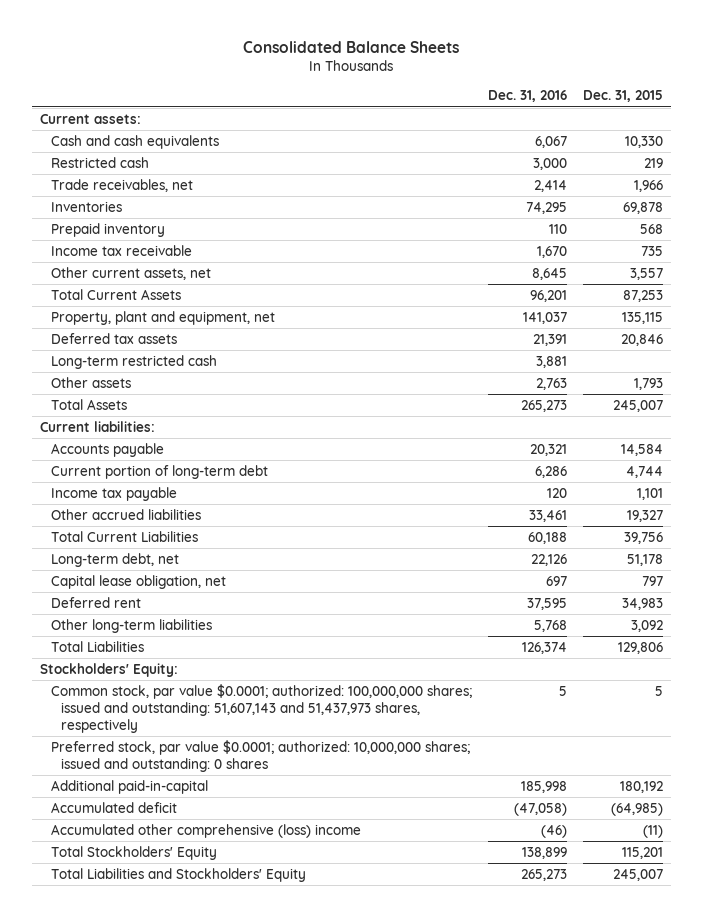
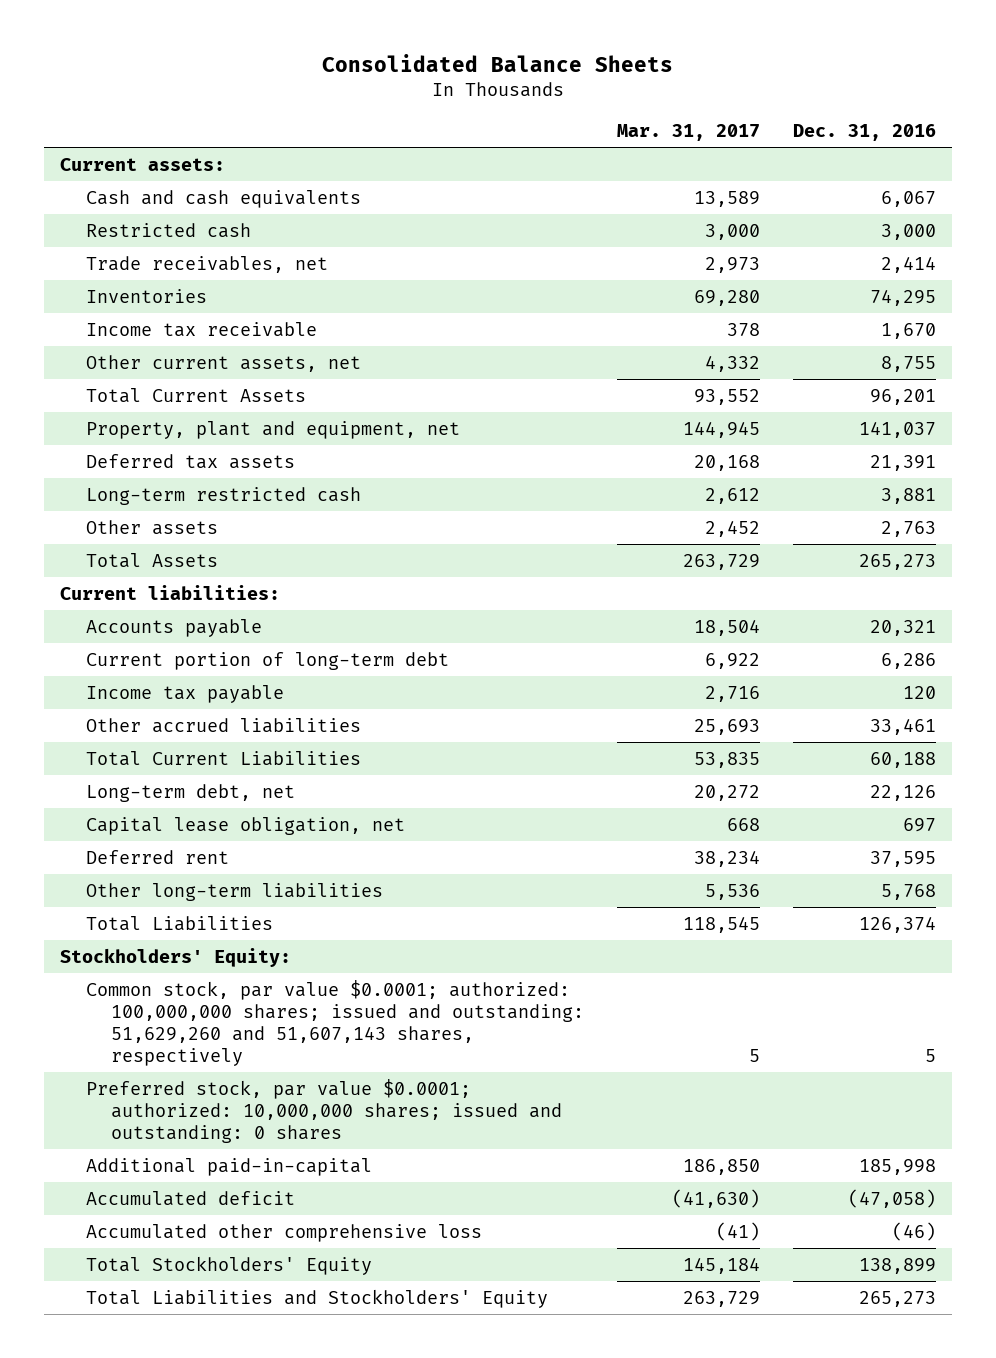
[582,90,663,103] Dec. 31, 2015 -> none
none -> [617,123,761,141] Mar. 31, 2017
[50,222,165,237] Prepaid inventory -> none
[531,267,567,280] 8,645 -> [881,356,937,373] 8,755
[50,683,472,733] Common stock, par value $0.0001; authorized: 100,000,000 shares; issued and outstanding: 51,607,143 and 51,437,973 shares, respectively -> [85,980,585,1066] Common stock, par value $0.0001; authorized: 100,000,000 shares; issued and outstanding: 51,629,260 and 51,607,143 shares, respectively
[50,823,361,838] Accumulated other comprehensive (loss) income -> [85,1224,482,1243] Accumulated other comprehensive loss

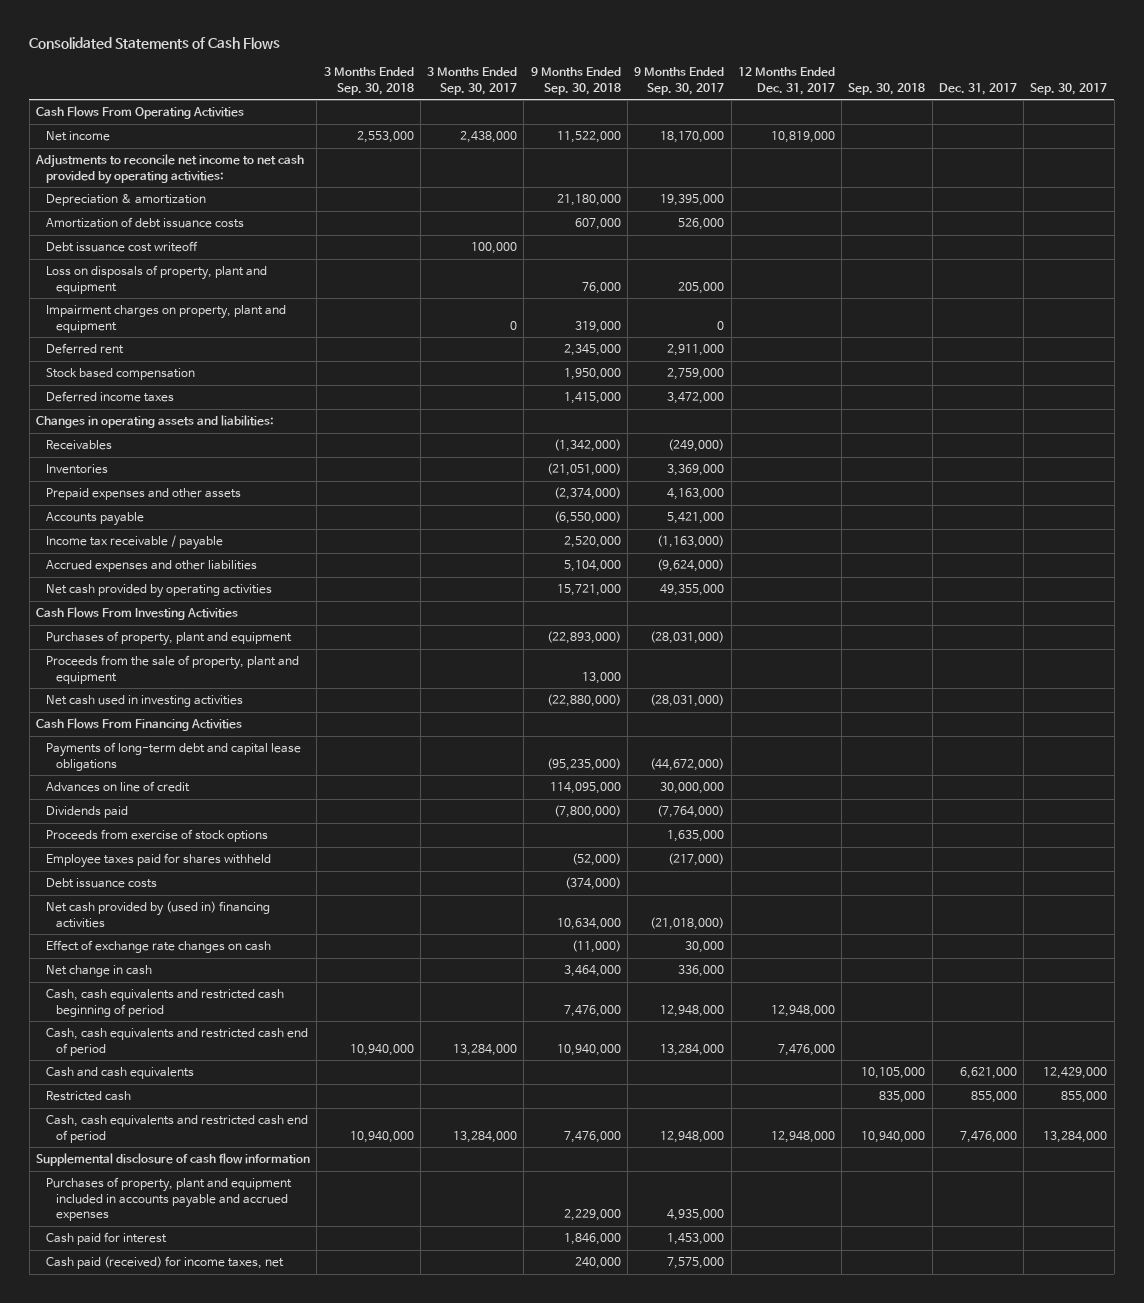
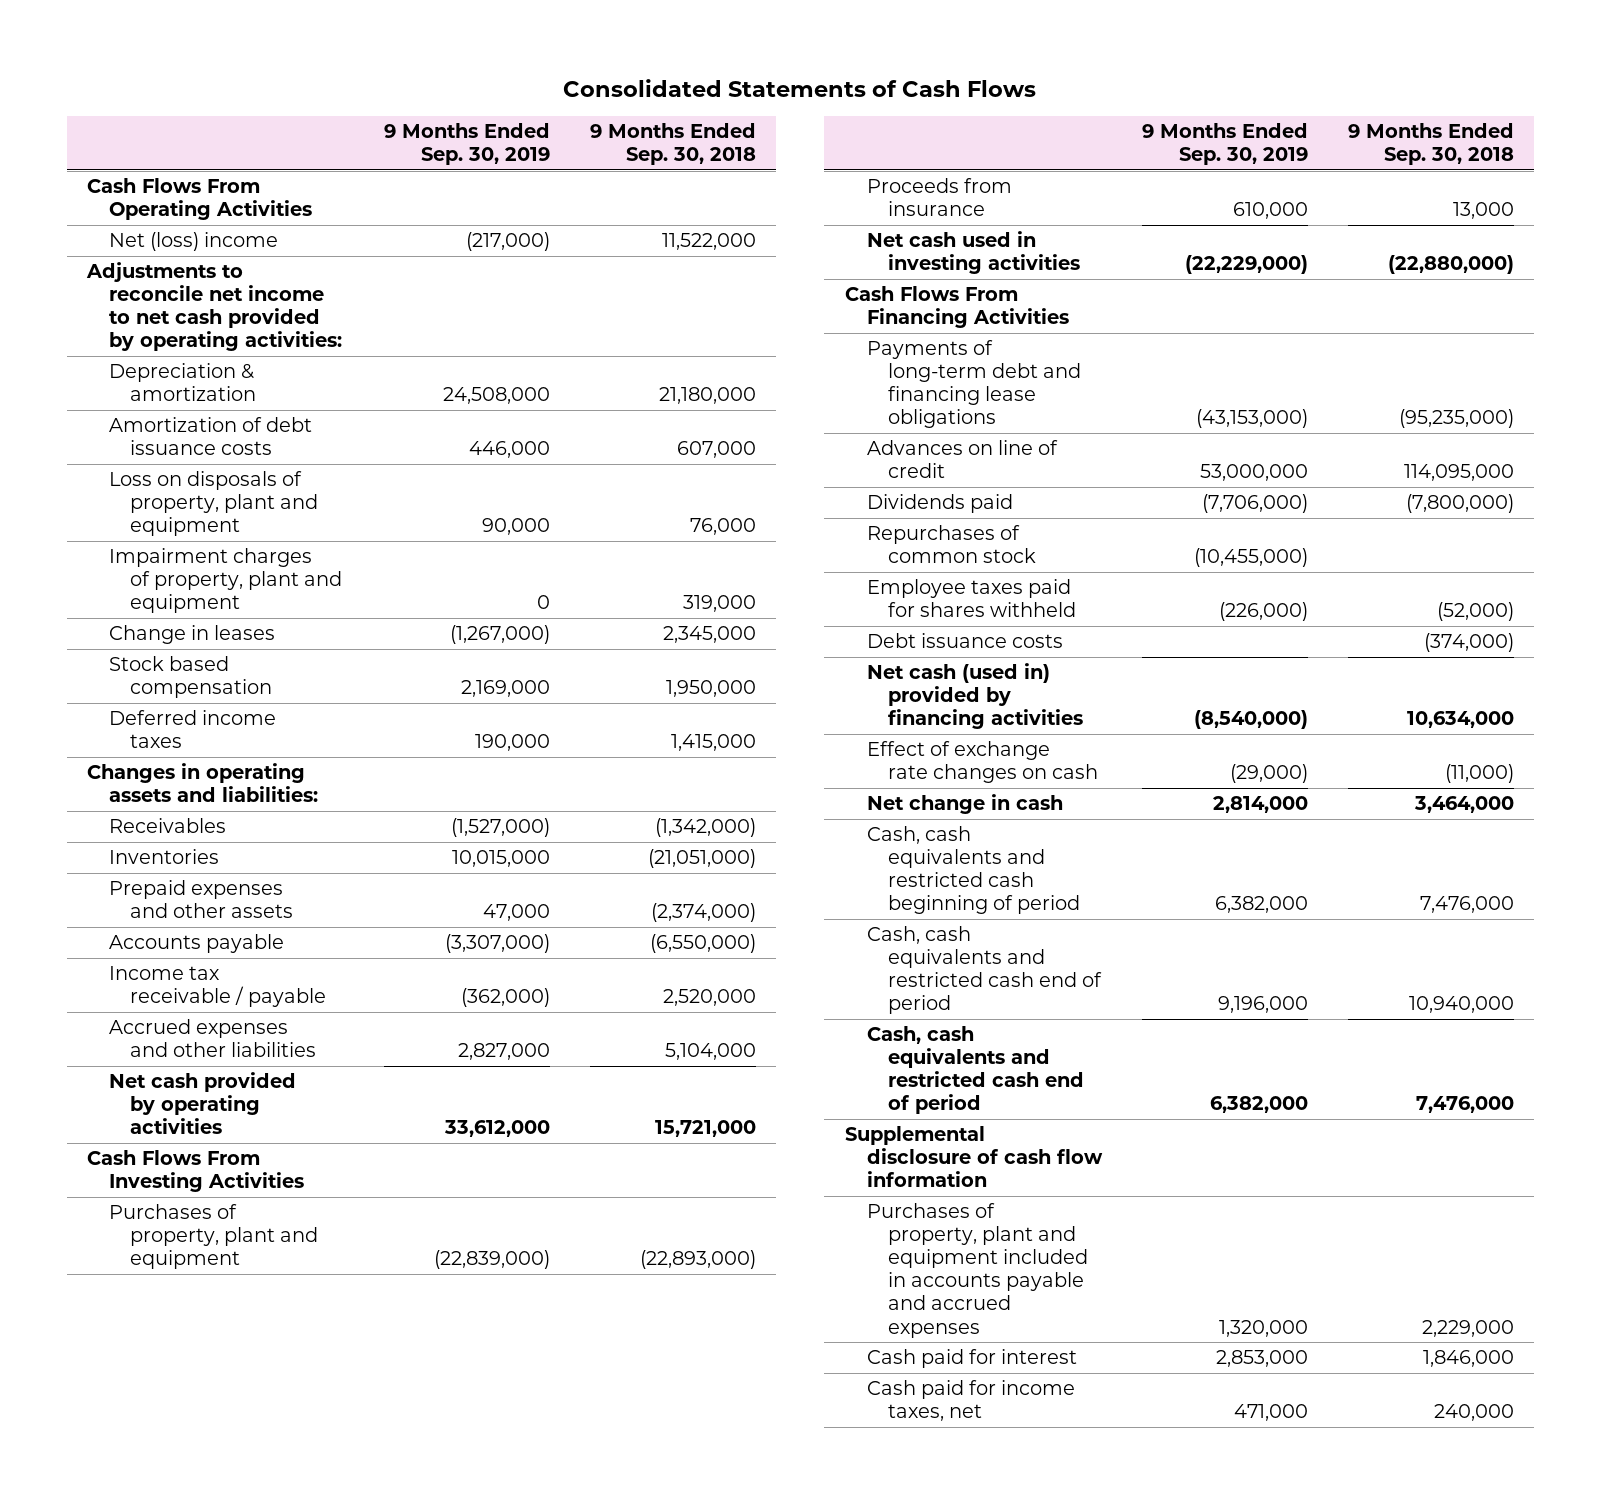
[323,67,414,95] 3 Months Ended Sep. 30, 2018 -> none
[427,67,518,95] 3 Months Ended Sep. 30, 2017 -> none
[634,67,725,95] 9 Months Ended Sep. 30, 2017 -> none
[737,67,835,95] 12 Months Ended Dec. 31, 2017 -> none
[848,82,926,95] Sep. 30, 2018 -> none
[938,82,1017,95] Dec. 31, 2017 -> none
[1030,82,1108,95] Sep. 30, 2017 -> none
none -> [383,123,550,166] 9 Months Ended Sep. 30, 2019
[46,131,111,142] Net income -> [108,232,278,252] Net (loss) income
[46,241,199,253] Debt issuance cost writeoff -> none
[46,305,287,333] Impairment charges on property, plant and equipment -> [108,548,343,614] Impairment charges of property, plant and equipment
[46,343,125,355] Deferred rent -> [108,625,275,645] Change in leases
[46,655,300,684] Proceeds from the sale of property, plant and equipment -> none
none -> [866,178,1012,217] Proceeds from insurance
[46,742,302,771] Payments of long-term debt and capital lease obligations -> [866,340,1082,429] Payments of long-term debt and financing lease obligations
[46,829,269,843] Proceeds from exercise of stock options -> none
none -> [866,525,1037,564] Repurchases of common stock
[46,901,271,928] Net cash provided by (used in) financing activities -> [866,663,1084,730] Net cash (used in) provided by financing activities
[46,1067,195,1080] Cash and cash equivalents -> none
[46,1091,132,1102] Restricted cash -> none
[46,1256,285,1270] Cash paid (received) for income taxes, net -> [866,1380,1075,1422] Cash paid for income taxes, net

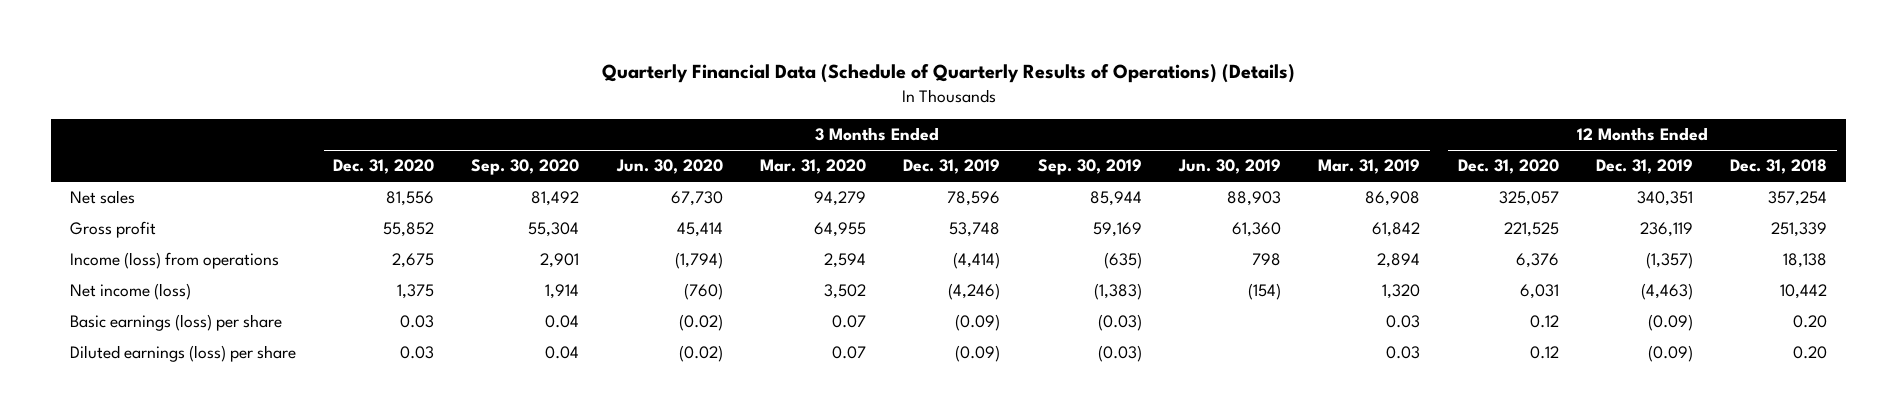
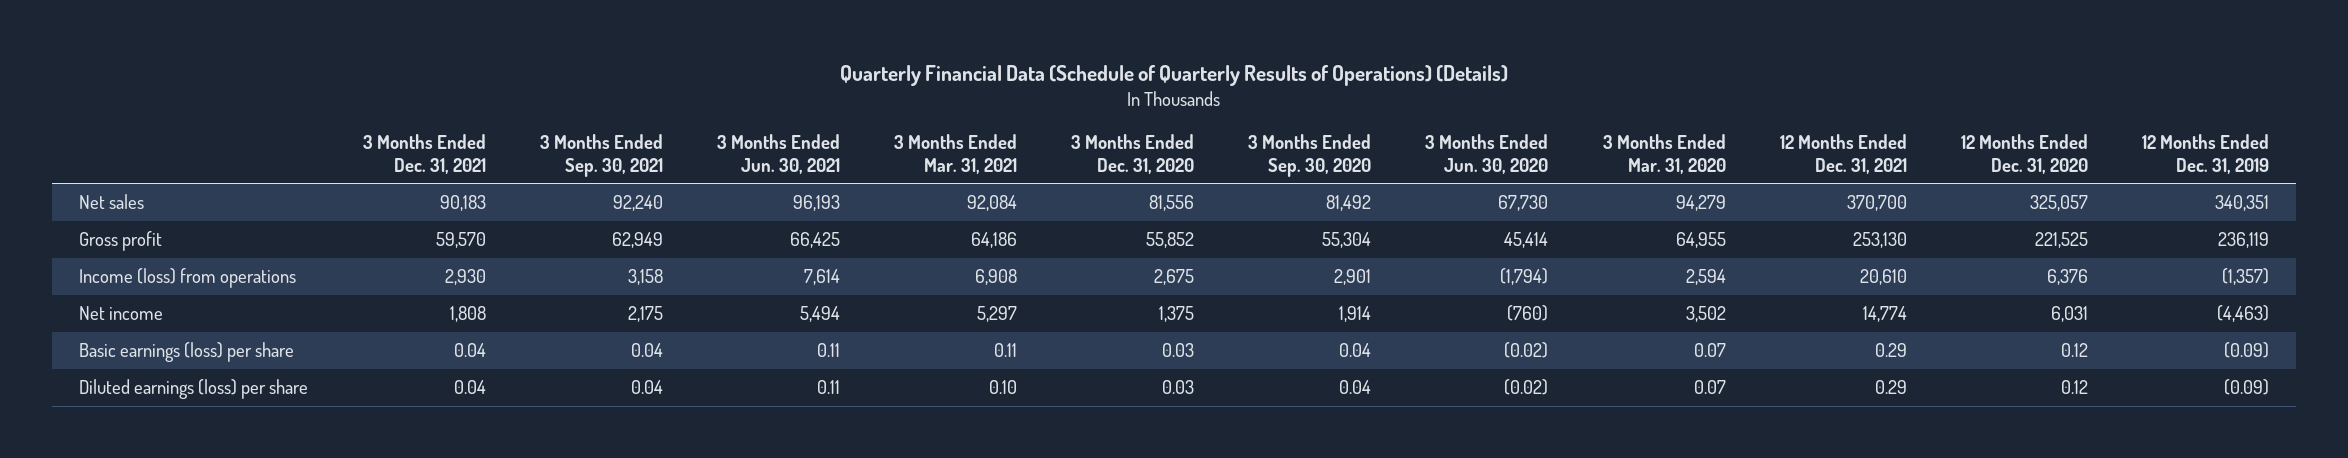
[903,159,1001,175] Dec. 31, 2019 -> none
[1037,159,1142,176] Sep. 30, 2019 -> none
[1178,159,1282,175] Jun. 30, 2019 -> none
[1318,159,1421,175] Mar. 31, 2019 -> none
[1730,159,1828,175] Dec. 31, 2018 -> none
none -> [362,134,486,174] 3 Months Ended Dec. 31, 2021
none -> [539,134,663,177] 3 Months Ended Sep. 30, 2021
none -> [716,134,840,174] 3 Months Ended Jun. 30, 2021
none -> [894,134,1018,174] 3 Months Ended Mar. 31, 2021
none -> [1779,134,1907,174] 12 Months Ended Dec. 31, 2021
[69,283,191,301] Net income (loss) -> [79,306,164,321] Net income

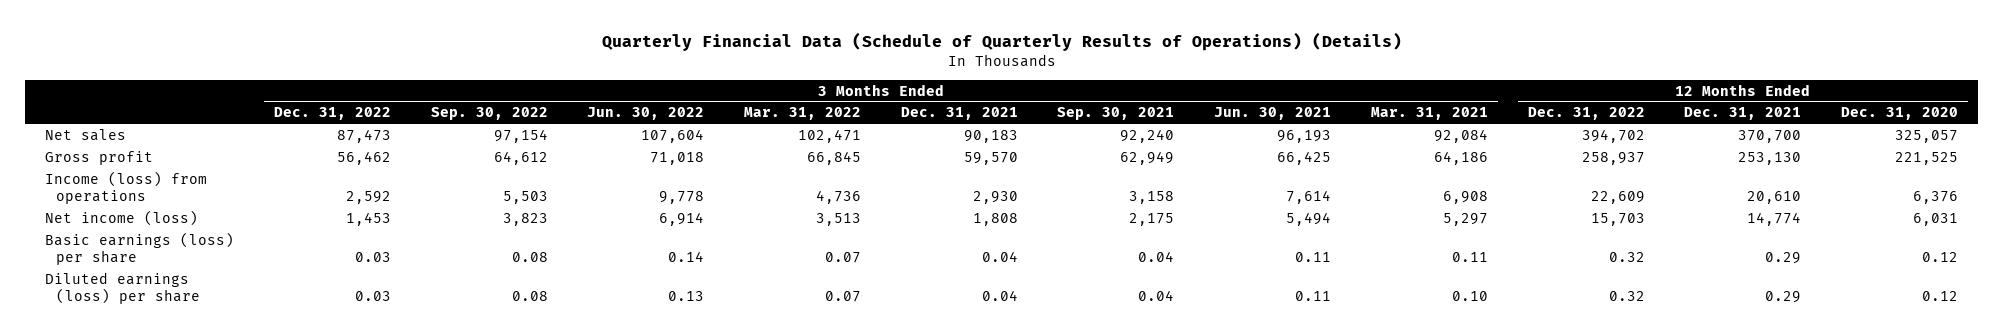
[1071,134,1195,174] 3 Months Ended Dec. 31, 2020 -> none
[1248,134,1372,177] 3 Months Ended Sep. 30, 2020 -> none
[1425,134,1549,174] 3 Months Ended Jun. 30, 2020 -> none
[1602,134,1726,174] 3 Months Ended Mar. 31, 2020 -> none
[2141,134,2269,174] 12 Months Ended Dec. 31, 2019 -> none
none -> [273,107,391,121] Dec. 31, 2022
none -> [430,107,548,121] Sep. 30, 2022
none -> [587,107,705,121] Jun. 30, 2022
none -> [744,107,862,121] Mar. 31, 2022
none -> [1527,107,1645,121] Dec. 31, 2022
[79,306,164,321] Net income -> [45,209,199,226] Net income (loss)

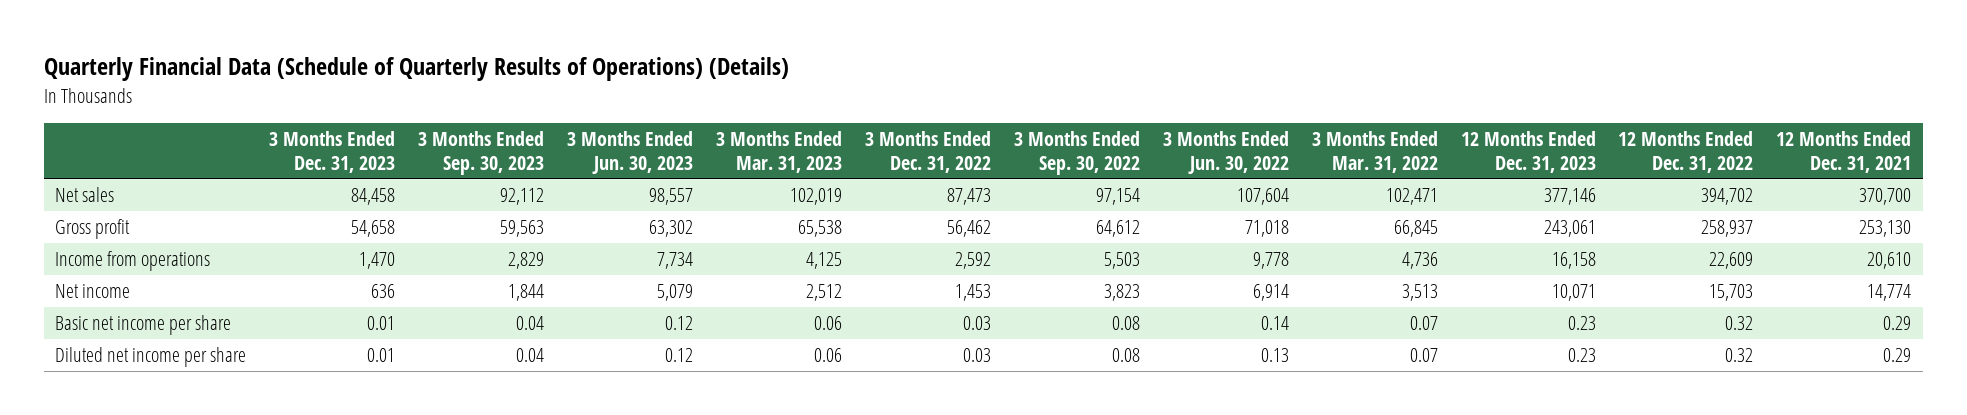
[900,107,1018,121] Dec. 31, 2021 -> none
[1057,107,1175,121] Sep. 30, 2021 -> none
[1214,107,1332,121] Jun. 30, 2021 -> none
[1370,107,1488,121] Mar. 31, 2021 -> none
[1841,107,1959,121] Dec. 31, 2020 -> none
none -> [269,131,396,173] 3 Months Ended Dec. 31, 2023
none -> [418,131,545,175] 3 Months Ended Sep. 30, 2023
none -> [567,131,694,174] 3 Months Ended Jun. 30, 2023
none -> [716,131,843,173] 3 Months Ended Mar. 31, 2023
none -> [1460,131,1596,173] 12 Months Ended Dec. 31, 2023
[45,170,208,204] Income (loss) from operations -> [55,251,211,272] Income from operations
[45,209,199,226] Net income (loss) -> [55,284,131,299] Net income
[45,231,235,265] Basic earnings (loss) per share -> [55,315,232,336] Basic net income per share
[45,271,200,304] Diluted earnings (loss) per share -> [55,347,247,368] Diluted net income per share

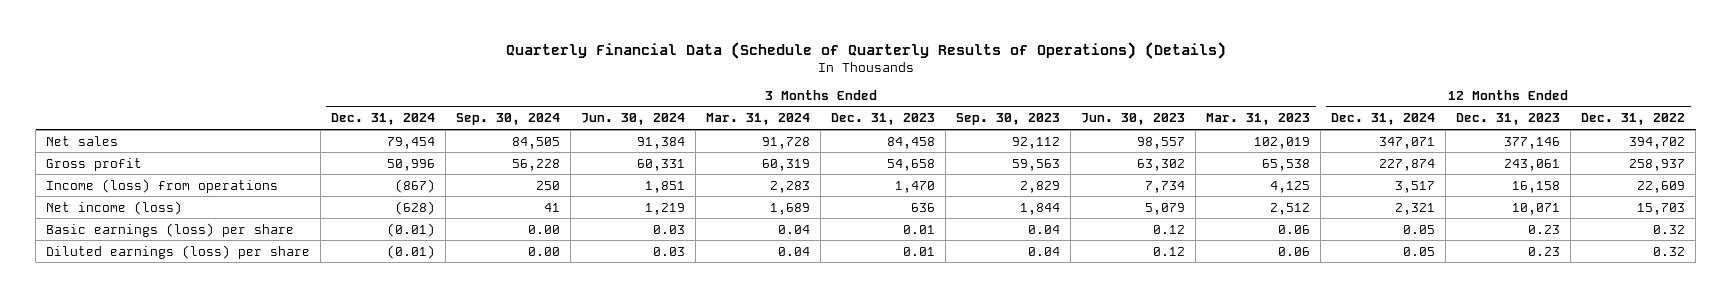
[864,131,991,173] 3 Months Ended Dec. 31, 2022 -> none
[1013,131,1140,175] 3 Months Ended Sep. 30, 2022 -> none
[1162,131,1289,174] 3 Months Ended Jun. 30, 2022 -> none
[1311,131,1438,173] 3 Months Ended Mar. 31, 2022 -> none
[1776,131,1912,173] 12 Months Ended Dec. 31, 2021 -> none
none -> [331,113,436,126] Dec. 31, 2024
none -> [456,113,561,126] Sep. 30, 2024
none -> [581,113,686,126] Jun. 30, 2024
none -> [706,113,811,126] Mar. 31, 2024
none -> [1331,113,1436,126] Dec. 31, 2024
[55,251,211,272] Income from operations -> [46,178,279,193] Income (loss) from operations
[55,284,131,299] Net income -> [46,200,183,215] Net income (loss)
[55,315,232,336] Basic net income per share -> [46,222,295,237] Basic earnings (loss) per share
[55,347,247,368] Diluted net income per share -> [46,244,311,259] Diluted earnings (loss) per share

